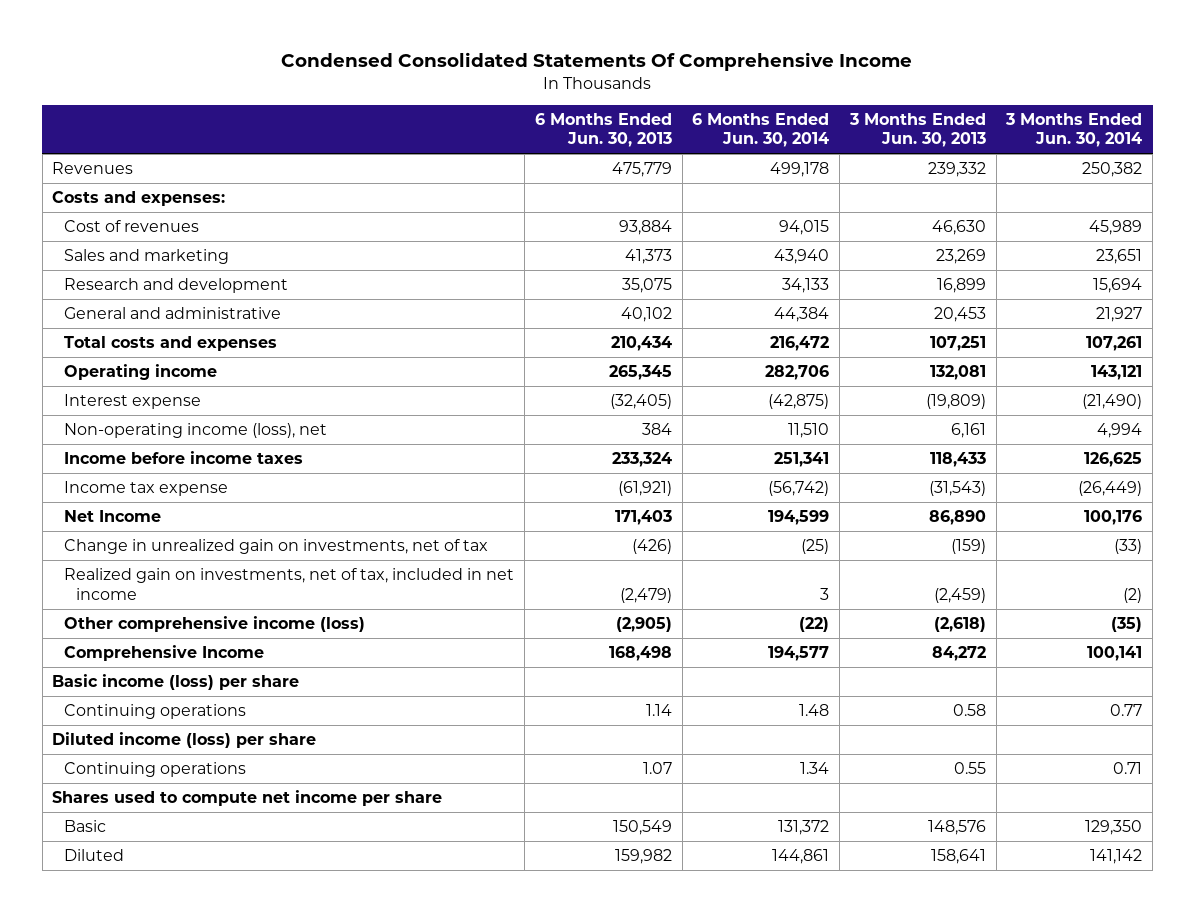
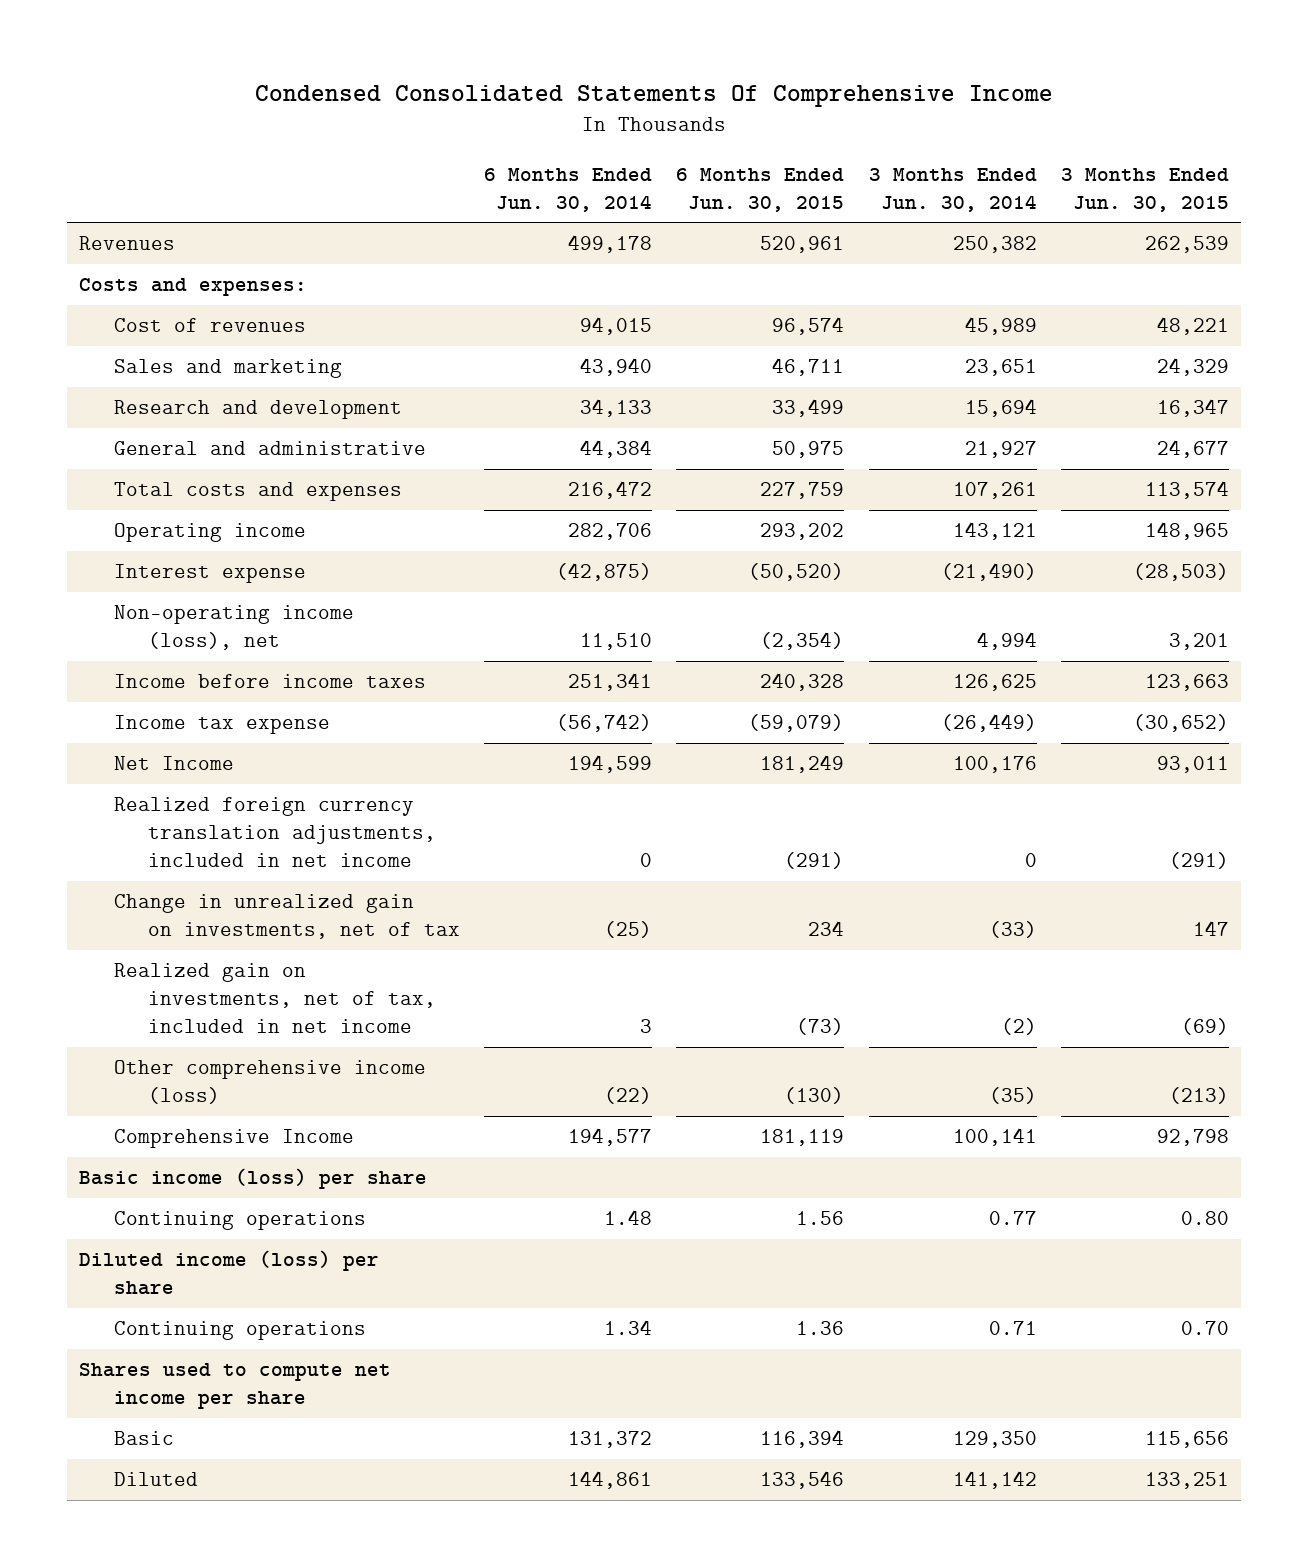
[534,113,672,148] 6 Months Ended Jun. 30, 2013 -> none
[848,113,986,148] 3 Months Ended Jun. 30, 2013 -> none
none -> [676,167,845,212] 6 Months Ended Jun. 30, 2015
none -> [1060,167,1229,212] 3 Months Ended Jun. 30, 2015
none -> [113,797,437,868] Realized foreign currency translation adjustments, included in net income

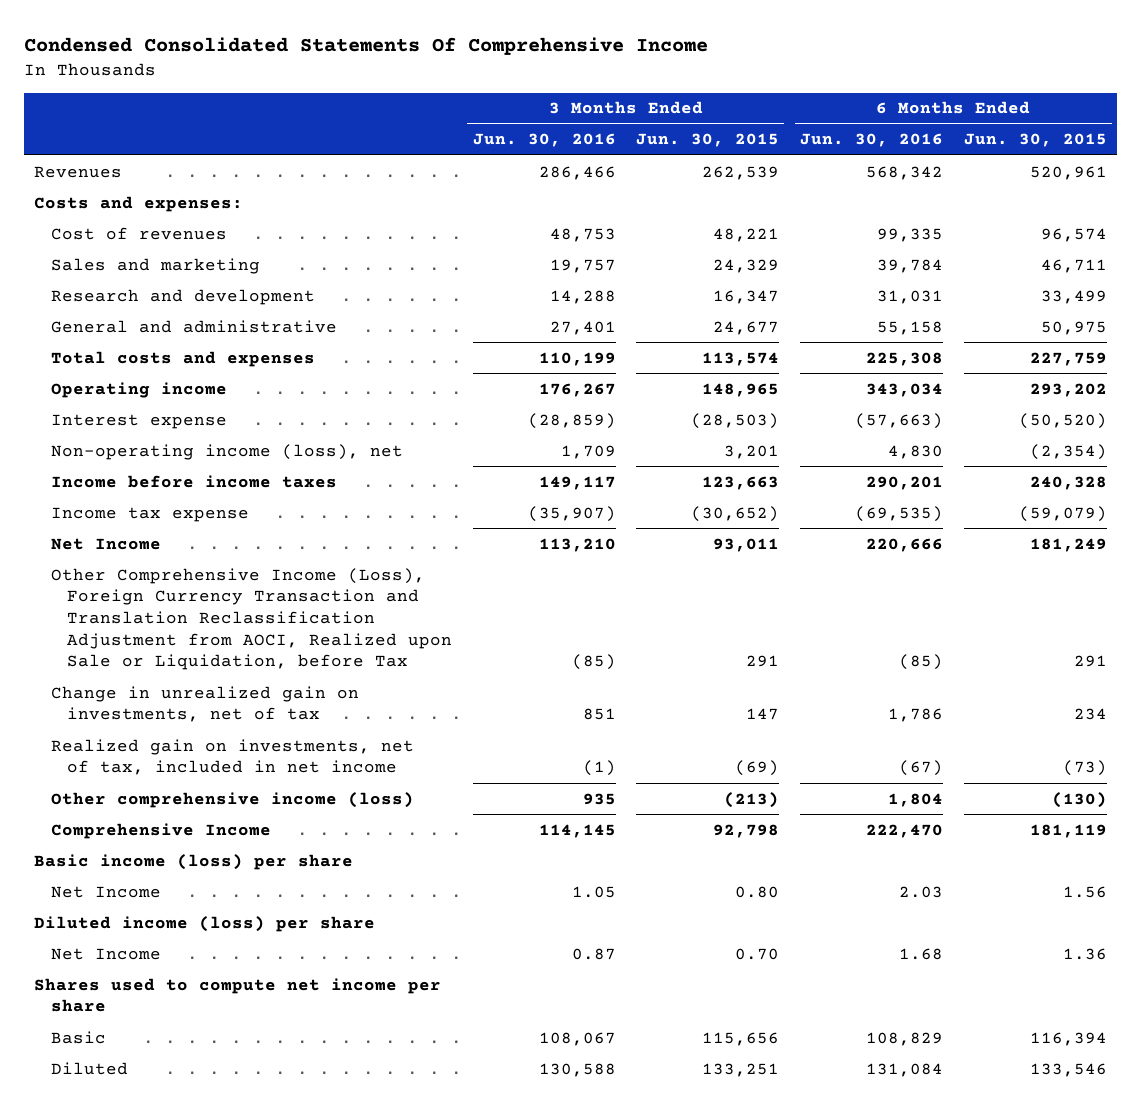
[484,167,653,212] 6 Months Ended Jun. 30, 2014 -> none
[868,167,1037,212] 3 Months Ended Jun. 30, 2014 -> none
none -> [472,133,616,148] Jun. 30, 2016
none -> [799,133,943,148] Jun. 30, 2016
[113,797,437,868] Realized foreign currency translation adjustments, included in net income -> [50,567,452,671] Other Comprehensive Income (Loss), Foreign Currency Transaction and Translation Reclassification Adjustment from AOCI, Realized upon Sale or Liquidation, before Tax
[784,852,845,870] (291) -> [1073,655,1107,668] 291
[1168,852,1229,870] (291) -> [746,655,780,668] 291
[113,1211,366,1231] Continuing operations -> [50,885,161,898] Net Income
[113,1321,366,1341] Continuing operations -> [50,947,161,960] Net Income

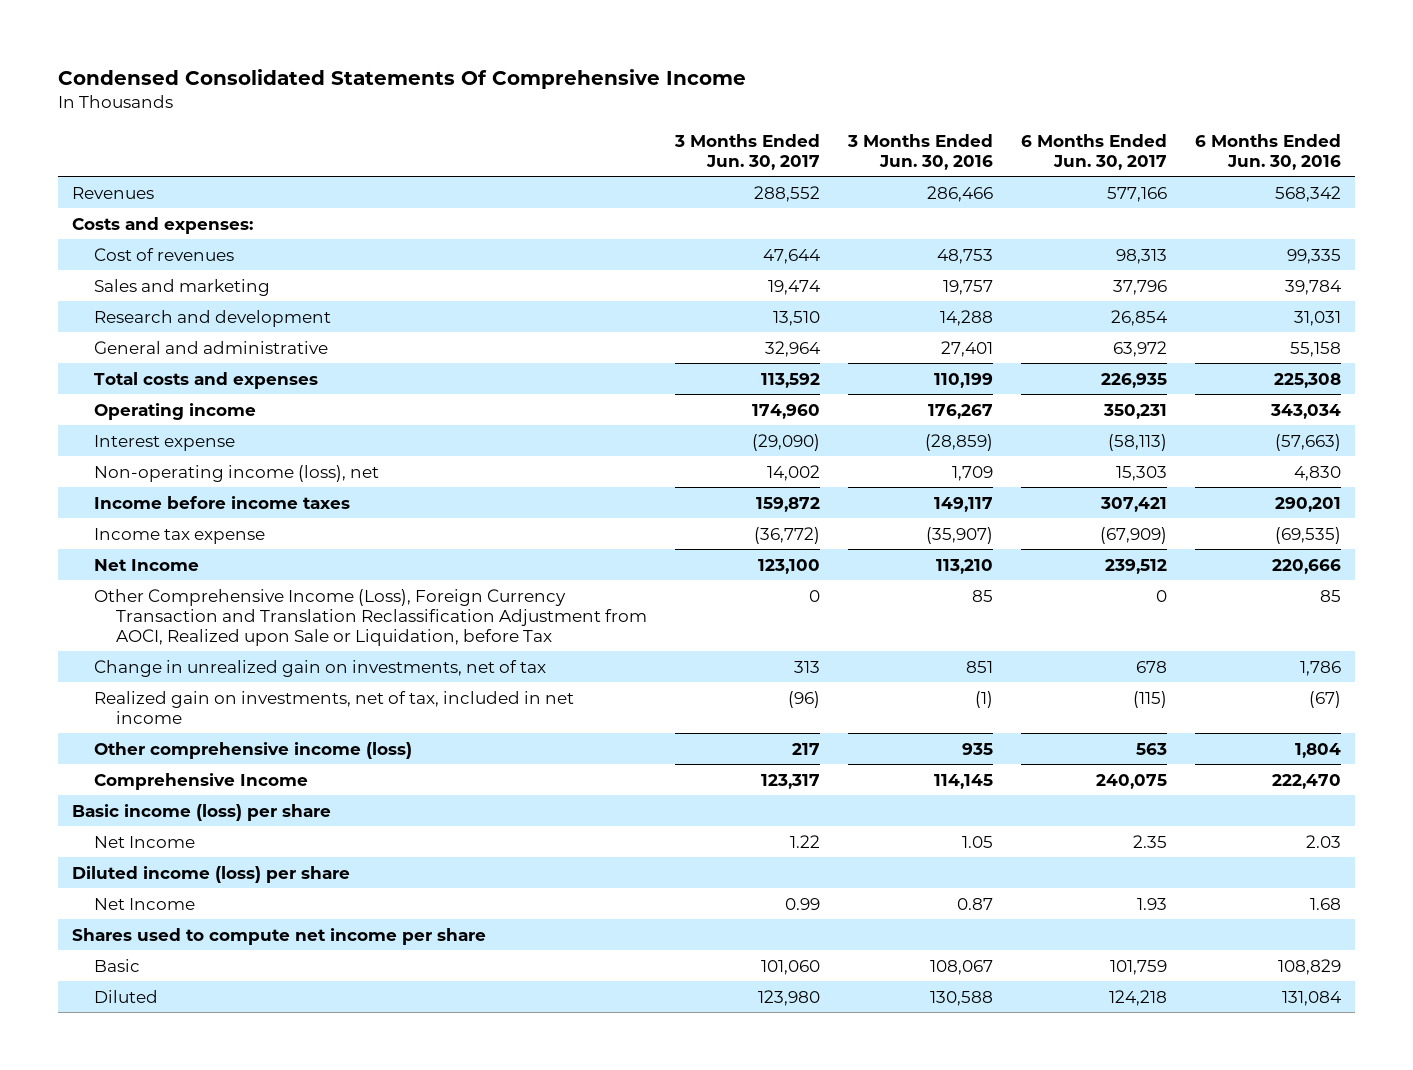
[636,133,780,148] Jun. 30, 2015 -> none
[963,133,1107,148] Jun. 30, 2015 -> none
none -> [673,133,820,170] 3 Months Ended Jun. 30, 2017
none -> [1020,133,1167,170] 6 Months Ended Jun. 30, 2017
[571,654,616,671] (85) -> [971,589,993,602] 85
[898,654,943,671] (85) -> [1319,589,1341,602] 85

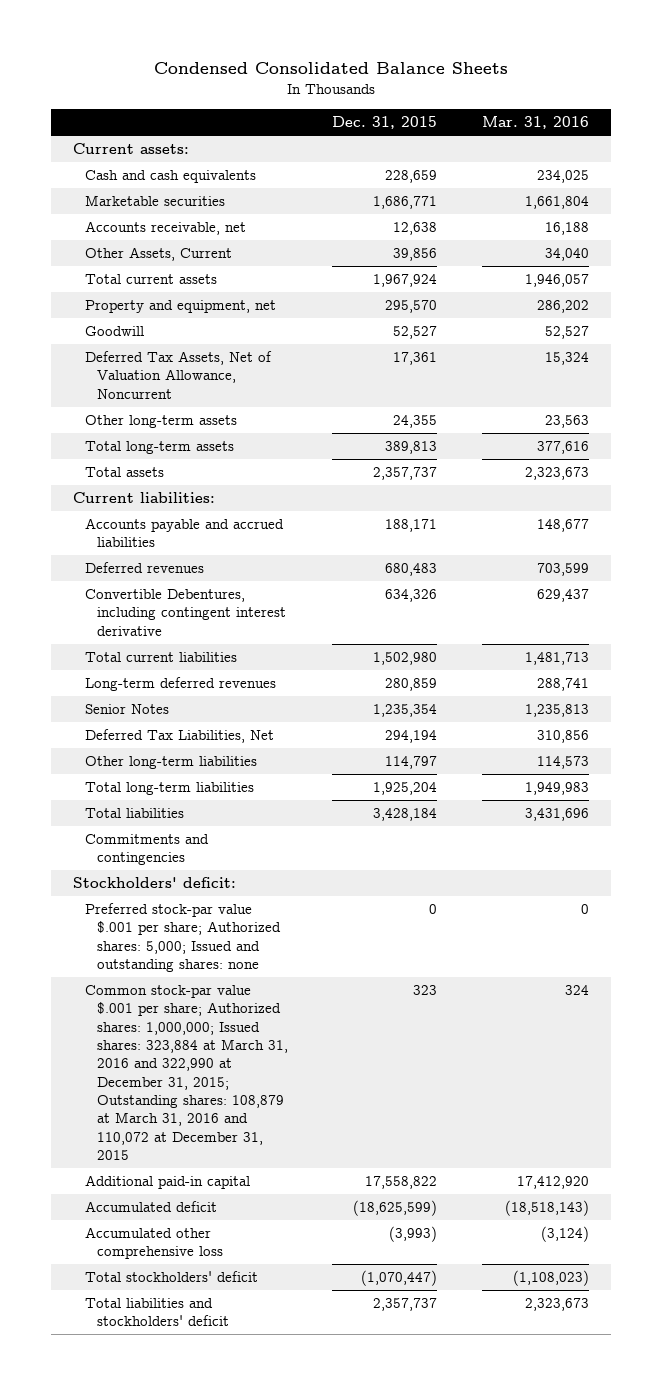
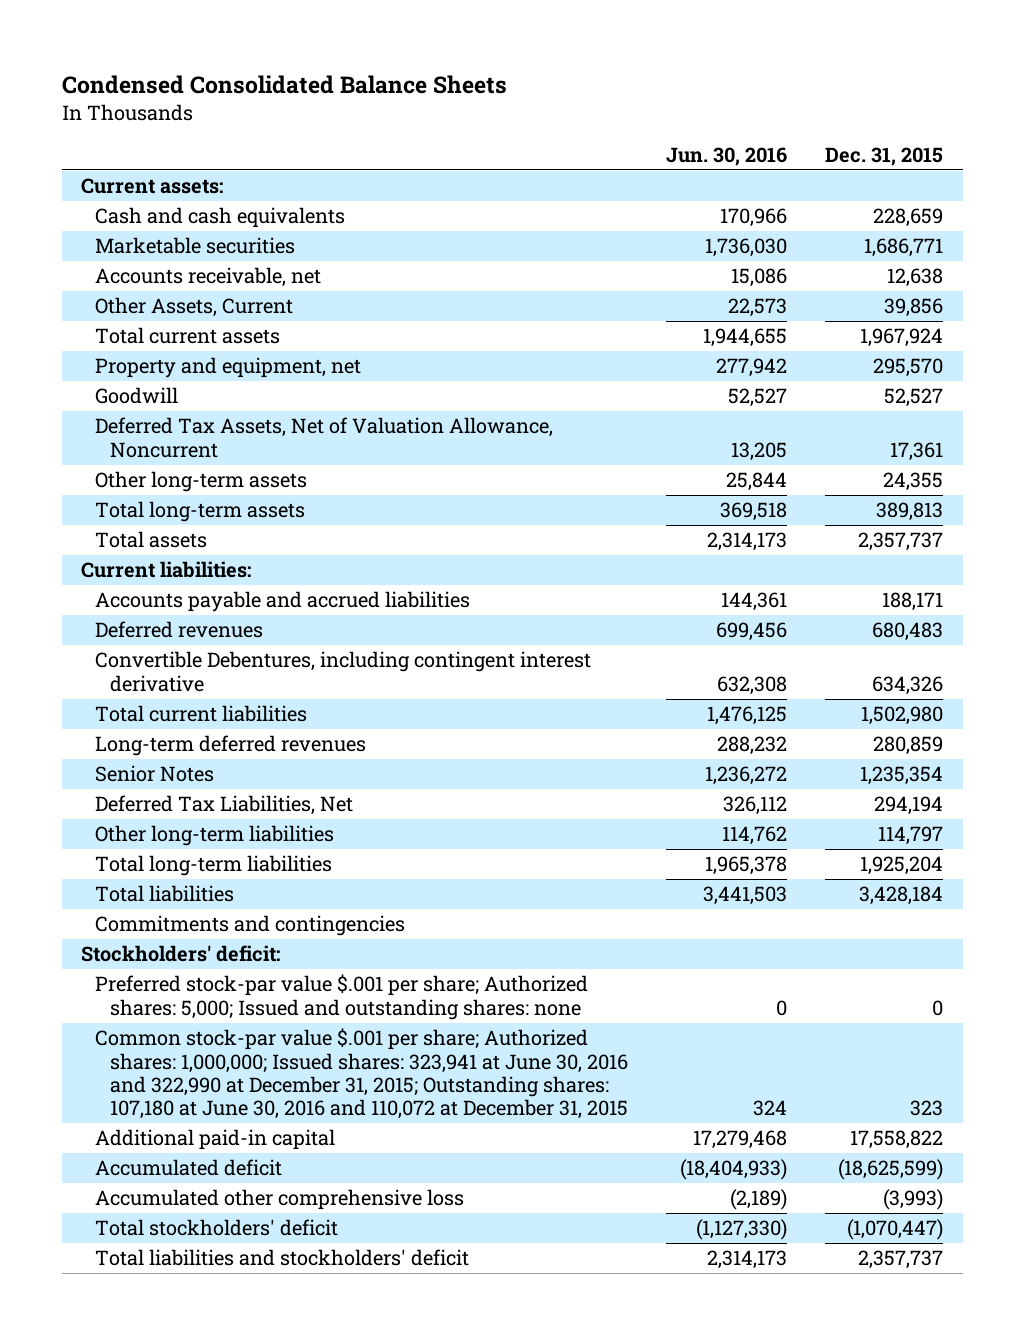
[482,116,590,130] Mar. 31, 2016 -> none
none -> [666,147,788,167] Jun. 30, 2016
[85,985,288,1160] Common stock-par value $.001 per share; Authorized shares: 1,000,000; Issued shares: 323,884 at March 31, 2016 and 322,990 at December 31, 2015; Outstanding shares: 108,879 at March 31, 2016 and 110,072 at December 31, 2015 -> [95,1028,628,1119] Common stock-par value $.001 per share; Authorized shares: 1,000,000; Issued shares: 323,941 at June 30, 2016 and 322,990 at December 31, 2015; Outstanding shares: 107,180 at June 30, 2016 and 110,072 at December 31, 2015

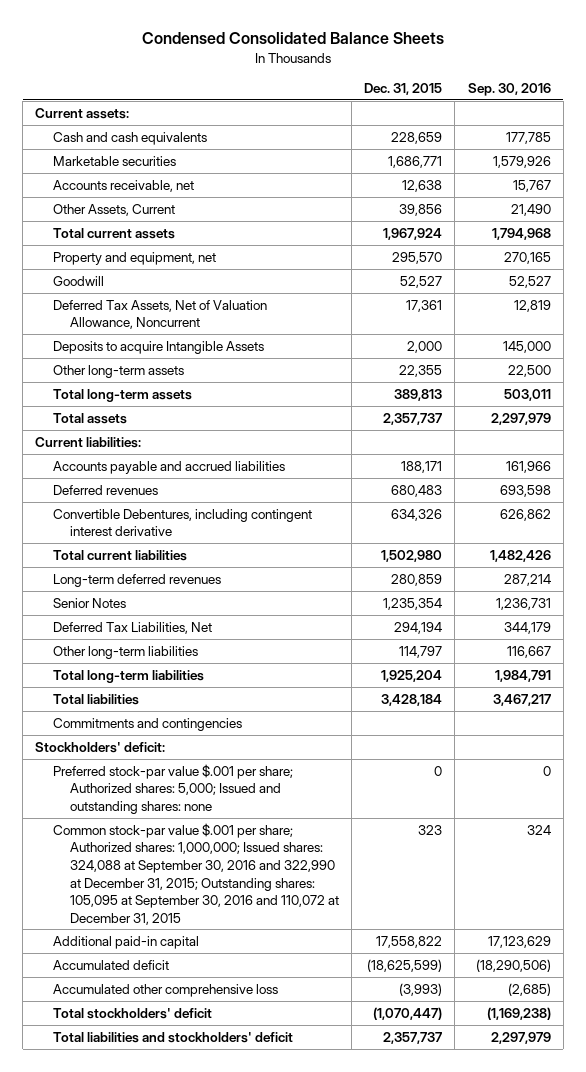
[666,147,788,167] Jun. 30, 2016 -> none
none -> [467,83,551,97] Sep. 30, 2016
none -> [52,340,264,354] Deposits to acquire Intangible Assets
[883,472,944,492] 24,355 -> [399,364,443,377] 22,355
[95,1028,628,1119] Common stock-par value $.001 per share; Authorized shares: 1,000,000; Issued shares: 323,941 at June 30, 2016 and 322,990 at December 31, 2015; Outstanding shares: 107,180 at June 30, 2016 and 110,072 at December 31, 2015 -> [52,822,340,925] Common stock-par value $.001 per share; Authorized shares: 1,000,000; Issued shares: 324,088 at September 30, 2016 and 322,990 at December 31, 2015; Outstanding shares: 105,095 at September 30, 2016 and 110,072 at December 31, 2015

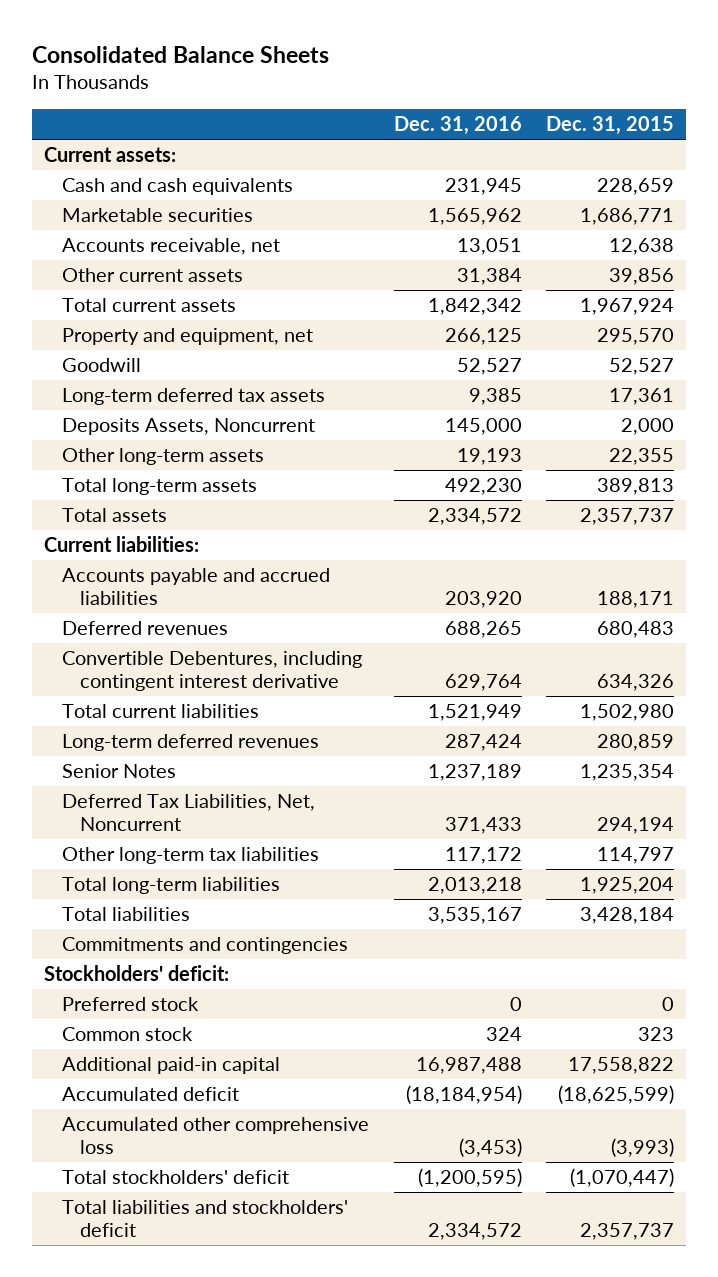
[141,32,444,45] Condensed Consolidated Balance Sheets -> [32,45,330,63] Consolidated Balance Sheets
[467,83,551,97] Sep. 30, 2016 -> none
none -> [393,116,522,136] Dec. 31, 2016
[52,203,175,216] Other Assets, Current -> [62,268,244,283] Other current assets
[52,299,267,330] Deferred Tax Assets, Net of Valuation Allowance, Noncurrent -> [62,388,326,406] Long-term deferred tax assets
[52,340,264,354] Deposits to acquire Intangible Assets -> [62,418,316,436] Deposits Assets, Noncurrent
[52,621,212,634] Deferred Tax Liabilities, Net -> [62,794,316,832] Deferred Tax Liabilities, Net, Noncurrent
[52,645,198,659] Other long-term liabilities -> [62,847,320,865] Other long-term tax liabilities
[52,763,293,814] Preferred stock-par value $.001 per share; Authorized shares: 5,000; Issued and outstanding shares: none -> [62,997,200,1012] Preferred stock
[52,822,340,925] Common stock-par value $.001 per share; Authorized shares: 1,000,000; Issued shares: 324,088 at September 30, 2016 and 322,990 at December 31, 2015; Outstanding shares: 105,095 at September 30, 2016 and 110,072 at December 31, 2015 -> [62,1027,194,1042] Common stock

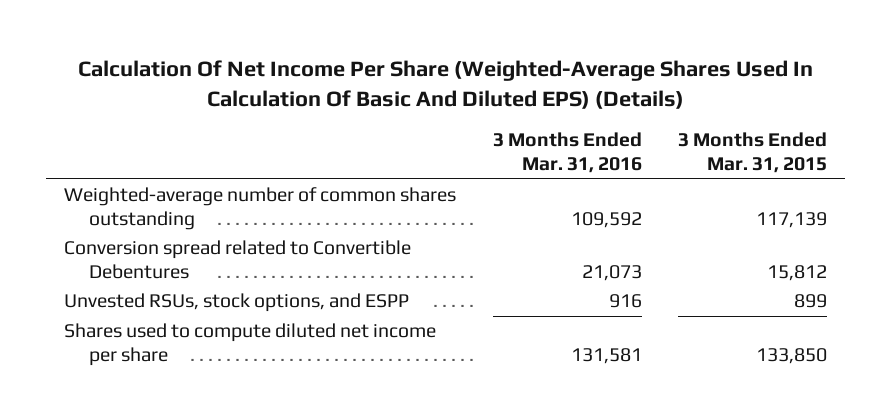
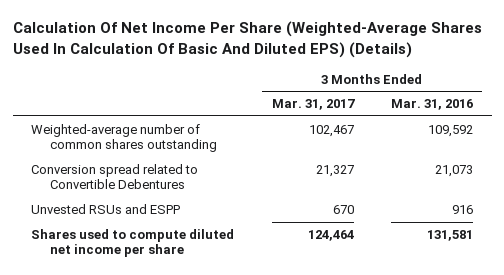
[677,132,827,174] 3 Months Ended Mar. 31, 2015 -> none
none -> [271,99,355,111] Mar. 31, 2017
[64,293,410,313] Unvested RSUs, stock options, and ESPP -> [31,203,181,214] Unvested RSUs and ESPP

